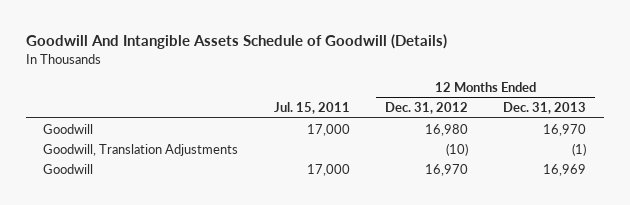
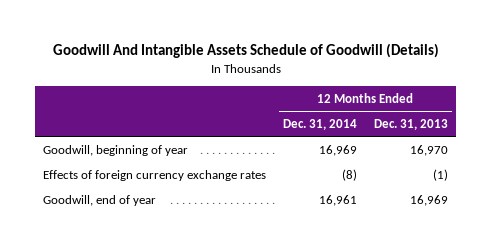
[273,102,350,115] Jul. 15, 2011 -> none
[384,102,468,115] Dec. 31, 2012 -> none
none -> [283,118,358,130] Dec. 31, 2014
[43,123,94,134] Goodwill -> [43,144,189,156] Goodwill, beginning of year
[43,143,239,156] Goodwill, Translation Adjustments -> [43,169,267,181] Effects of foreign currency exchange rates
[43,163,94,174] Goodwill -> [43,194,157,206] Goodwill, end of year

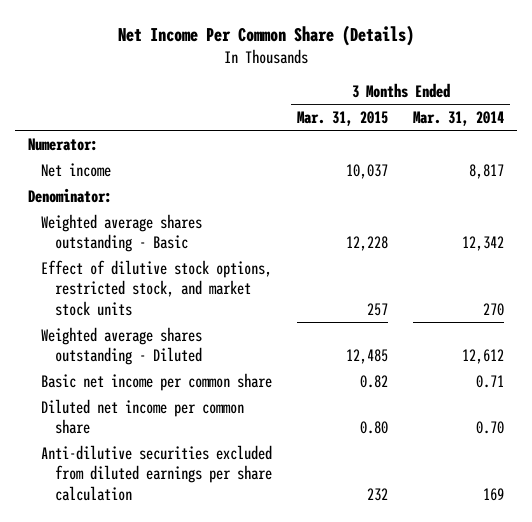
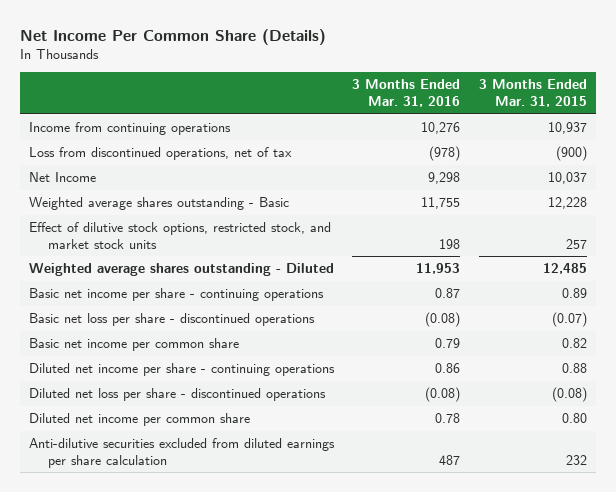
[413,111,505,127] Mar. 31, 2014 -> none
none -> [352,79,461,107] 3 Months Ended Mar. 31, 2016
[27,137,98,151] Numerator: -> none
[27,187,112,203] Denominator: -> none
none -> [28,122,231,136] Income from continuing operations
none -> [28,147,292,161] Loss from discontinued operations, net of tax
[41,162,112,177] Net income -> [28,172,96,183] Net Income
none -> [28,288,324,302] Basic net income per share - continuing operations
none -> [28,313,315,327] Basic net loss per share - discontinued operations
none -> [28,363,335,377] Diluted net income per share - continuing operations
none -> [28,388,326,402] Diluted net loss per share - discontinued operations

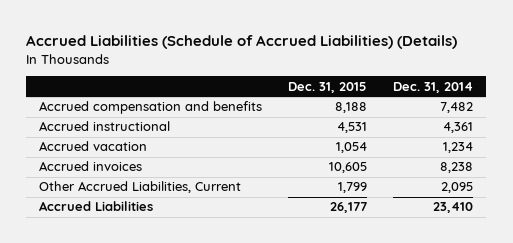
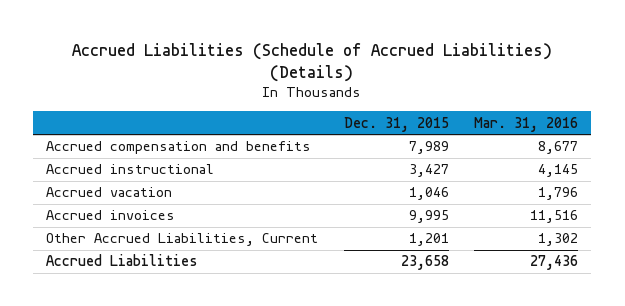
[393,81,474,93] Dec. 31, 2014 -> none
none -> [474,116,579,132] Mar. 31, 2016
[335,102,368,114] 8,188 -> [408,141,449,155] 7,989
[337,122,368,134] 4,531 -> [408,164,449,178] 3,427
[336,142,368,154] 1,054 -> [408,187,449,201] 1,046
[329,162,368,174] 10,605 -> [408,210,449,224] 9,995
[338,182,368,194] 1,799 -> [408,233,449,247] 1,201
[330,202,368,214] 26,177 -> [400,255,449,271] 23,658

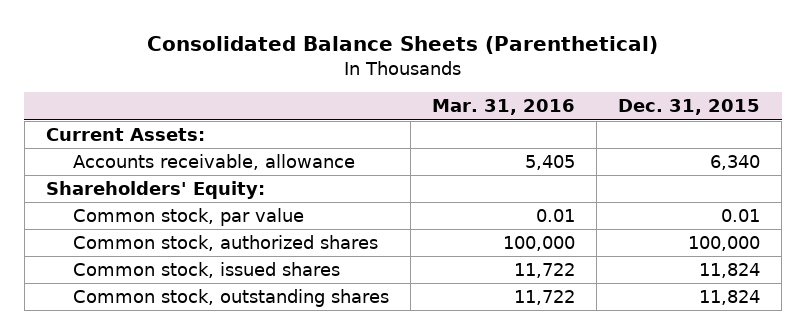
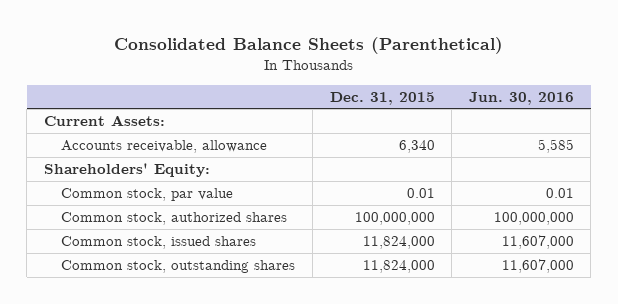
[431,99,575,116] Mar. 31, 2016 -> none
none -> [468,91,574,105] Jun. 30, 2016
[688,236,761,252] 100,000 -> [354,211,435,225] 100,000,000
[699,263,761,279] 11,824 -> [362,235,435,249] 11,824,000
[699,290,761,306] 11,824 -> [362,259,435,273] 11,824,000

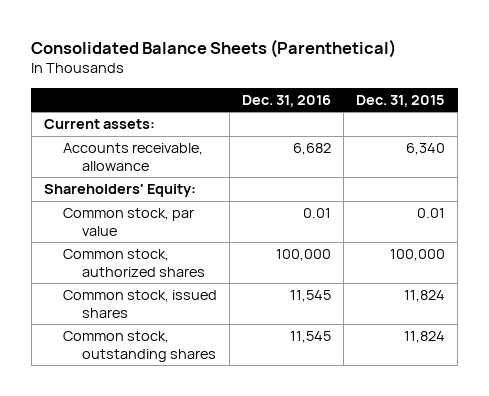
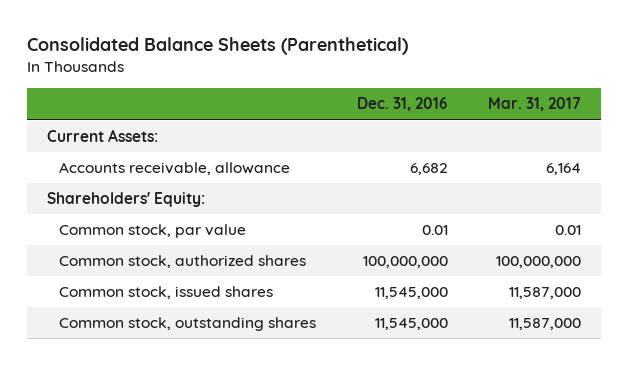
[356,94,446,107] Dec. 31, 2015 -> none
none -> [488,97,582,112] Mar. 31, 2017
[43,119,155,130] Current assets: -> [47,129,159,143] Current Assets:
[276,249,332,262] 100,000 -> [362,256,448,269] 100,000,000
[290,290,332,303] 11,545 -> [374,287,448,300] 11,545,000
[290,331,332,344] 11,545 -> [374,318,448,331] 11,545,000

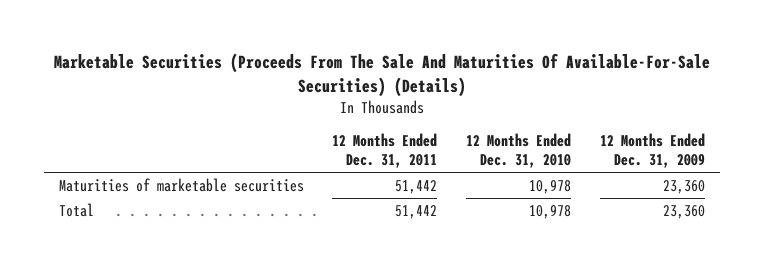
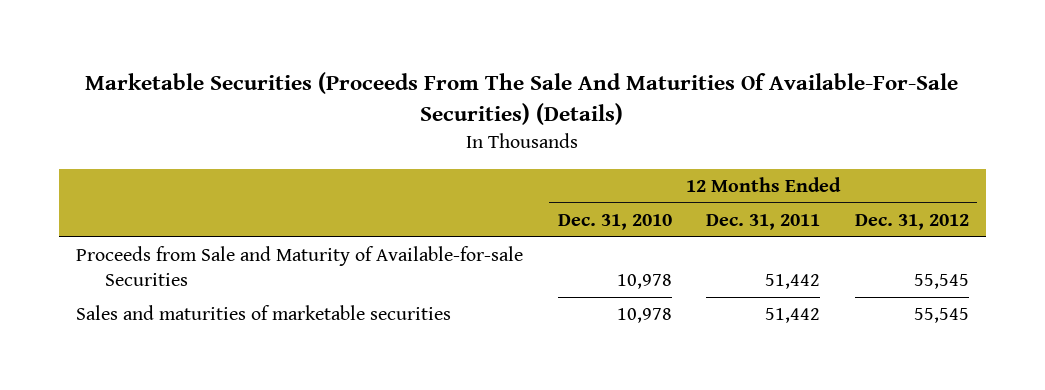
[600,133,706,168] 12 Months Ended Dec. 31, 2009 -> none
none -> [854,214,969,231] Dec. 31, 2012
[58,178,304,193] Maturities of marketable securities -> [76,246,524,287] Proceeds from Sale and Maturity of Available-for-sale Securities
[58,203,94,218] Total -> [76,305,452,321] Sales and maturities of marketable securities

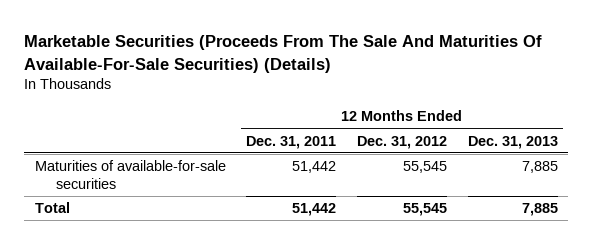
[557,214,672,231] Dec. 31, 2010 -> none
none -> [467,135,558,149] Dec. 31, 2013
[76,246,524,287] Proceeds from Sale and Maturity of Available-for-sale Securities -> [34,160,226,189] Maturities of available-for-sale securities
[76,305,452,321] Sales and maturities of marketable securities -> [34,202,70,214] Total

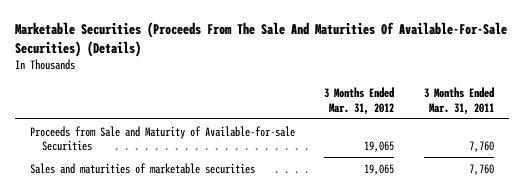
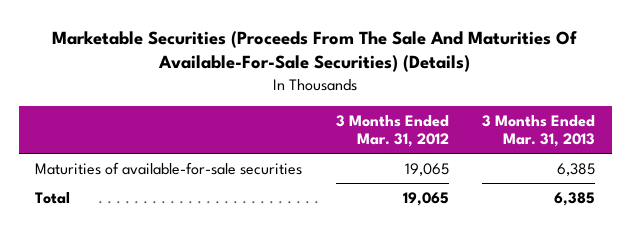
[423,86,494,115] 3 Months Ended Mar. 31, 2011 -> none
none -> [482,114,596,148] 3 Months Ended Mar. 31, 2013
[29,125,295,152] Proceeds from Sale and Maturity of Available-for-sale Securities -> [35,161,303,175] Maturities of available-for-sale securities
[29,162,255,174] Sales and maturities of marketable securities -> [35,191,71,204] Total

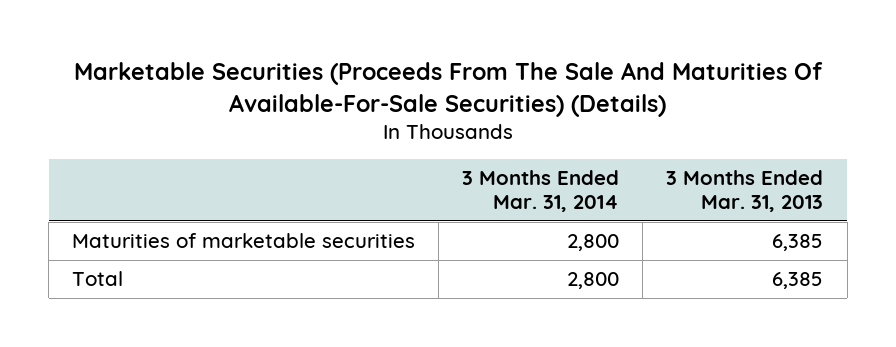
[335,114,449,148] 3 Months Ended Mar. 31, 2012 -> none
none -> [462,170,620,213] 3 Months Ended Mar. 31, 2014
[35,161,303,175] Maturities of available-for-sale securities -> [72,233,416,249] Maturities of marketable securities

